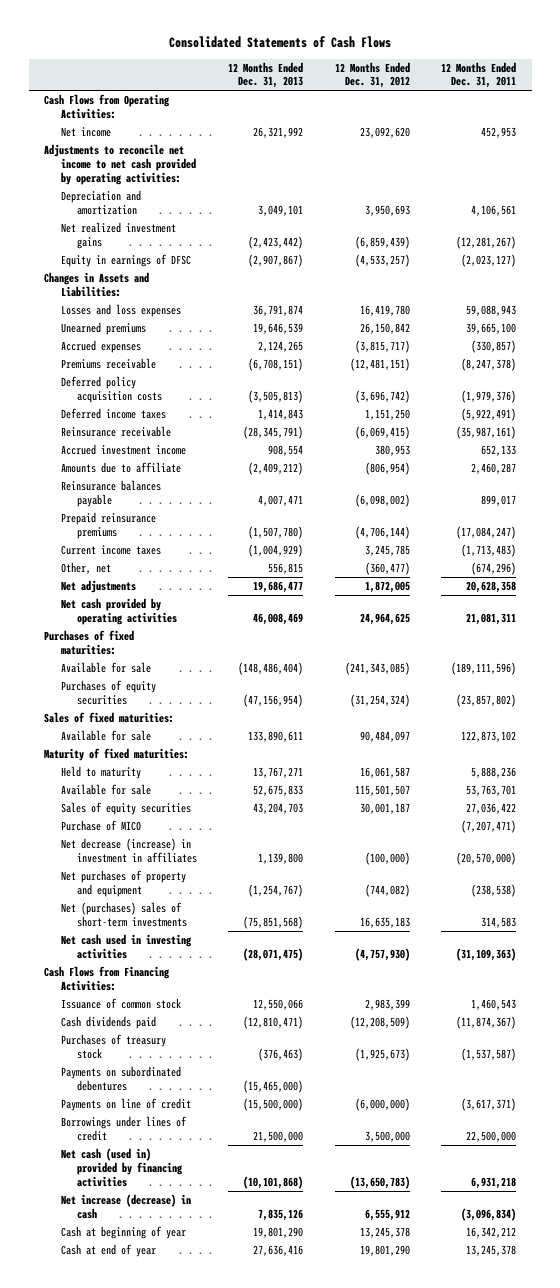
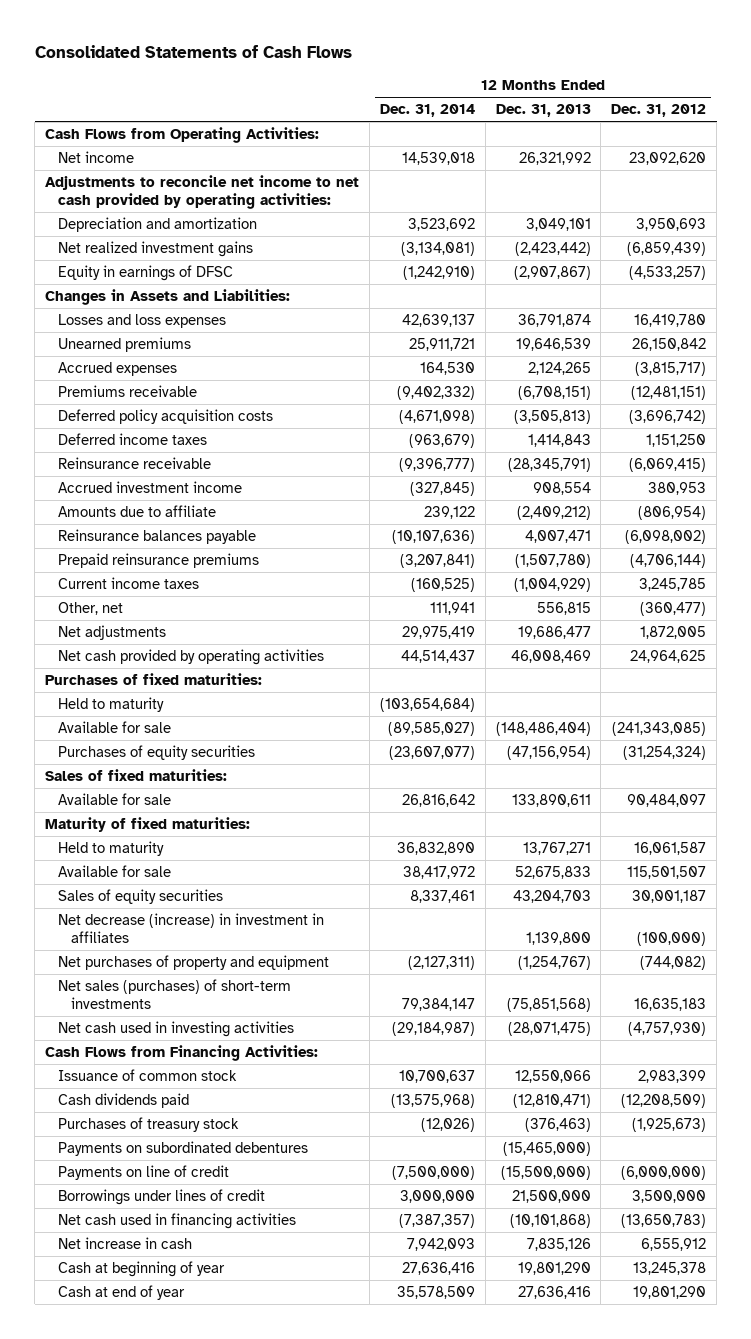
[441,61,517,89] 12 Months Ended Dec. 31, 2011 -> none
none -> [379,104,475,118] Dec. 31, 2014
none -> [58,697,165,713] Held to maturity
[60,820,141,832] Purchase of MICO -> none
[60,902,188,927] Net (purchases) sales of short-term investments -> [58,979,292,1010] Net sales (purchases) of short-term investments
[60,1148,184,1187] Net cash (used in) provided by financing activities -> [58,1213,297,1230] Net cash used in financing activities
[60,1194,191,1219] Net increase (decrease) in cash -> [58,1237,193,1250] Net increase in cash

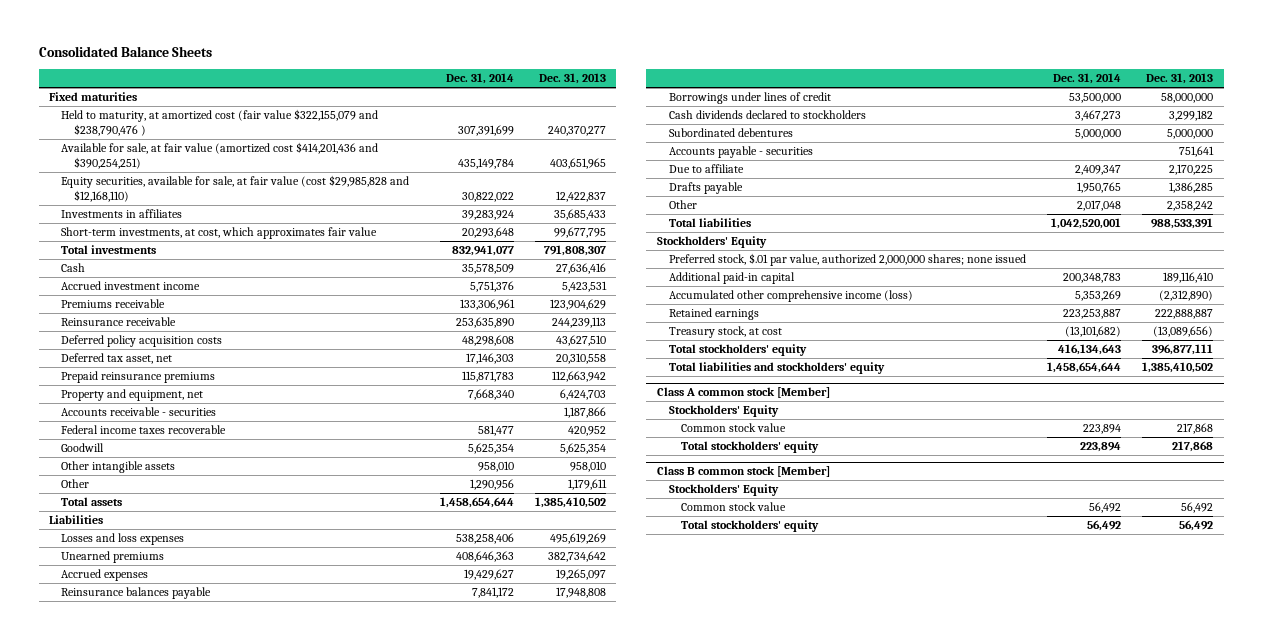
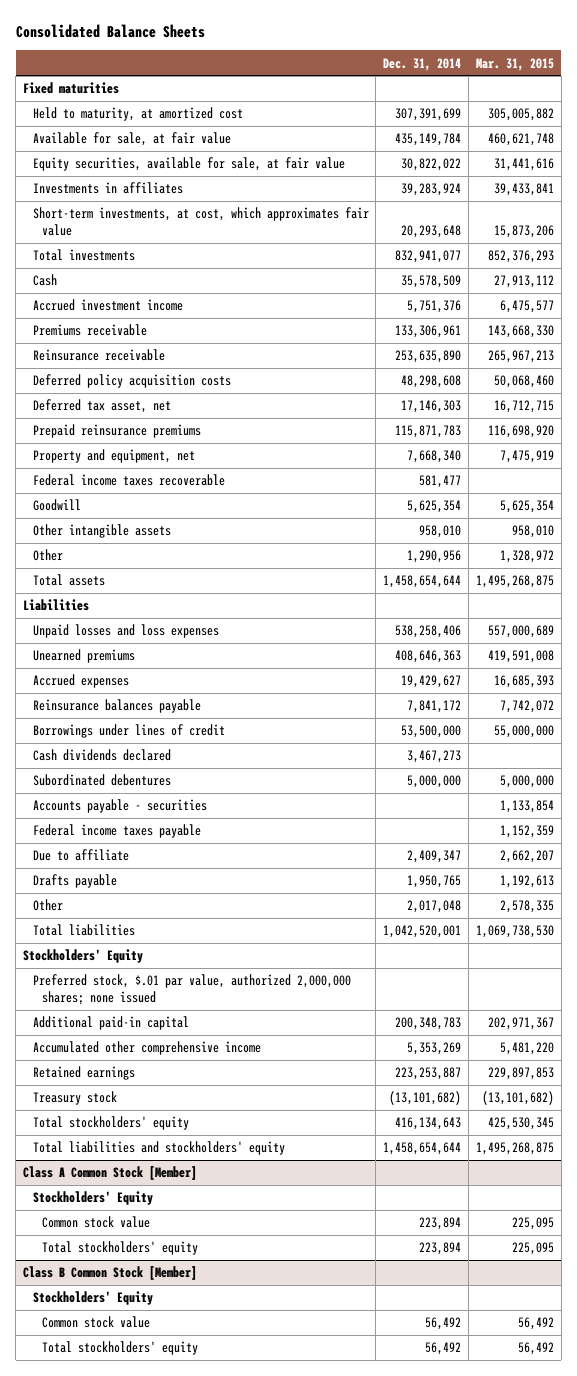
[538,73,606,85] Dec. 31, 2013 -> none
none -> [475,57,554,71] Mar. 31, 2015
[61,109,379,136] Held to maturity, at amortized cost (fair value $322,155,079 and $238,790,476 ) -> [32,107,243,122] Held to maturity, at amortized cost
[61,142,379,169] Available for sale, at fair value (amortized cost $414,201,436 and $390,254,251) -> [32,132,231,147] Available for sale, at fair value
[61,175,410,202] Equity securities, available for sale, at fair value (cost $29,985,828 and $12,168,110) -> [32,157,345,172] Equity securities, available for sale, at fair value
[61,407,217,417] Accounts receivable - securities -> none
[61,533,185,546] Losses and loss expenses -> [32,624,219,639] Unpaid losses and loss expenses
[669,110,867,120] Cash dividends declared to stockholders -> [32,749,171,762] Cash dividends declared
none -> [32,824,201,839] Federal income taxes payable
[669,290,914,303] Accumulated other comprehensive income (loss) -> [32,1041,261,1056] Accumulated other comprehensive income
[669,326,783,339] Treasury stock, at cost -> [32,1091,117,1106] Treasury stock
[656,387,830,399] Class A common stock [Member] -> [22,1166,197,1181] Class A Common Stock [Member]
[656,466,830,478] Class B common stock [Member] -> [22,1266,197,1281] Class B Common Stock [Member]

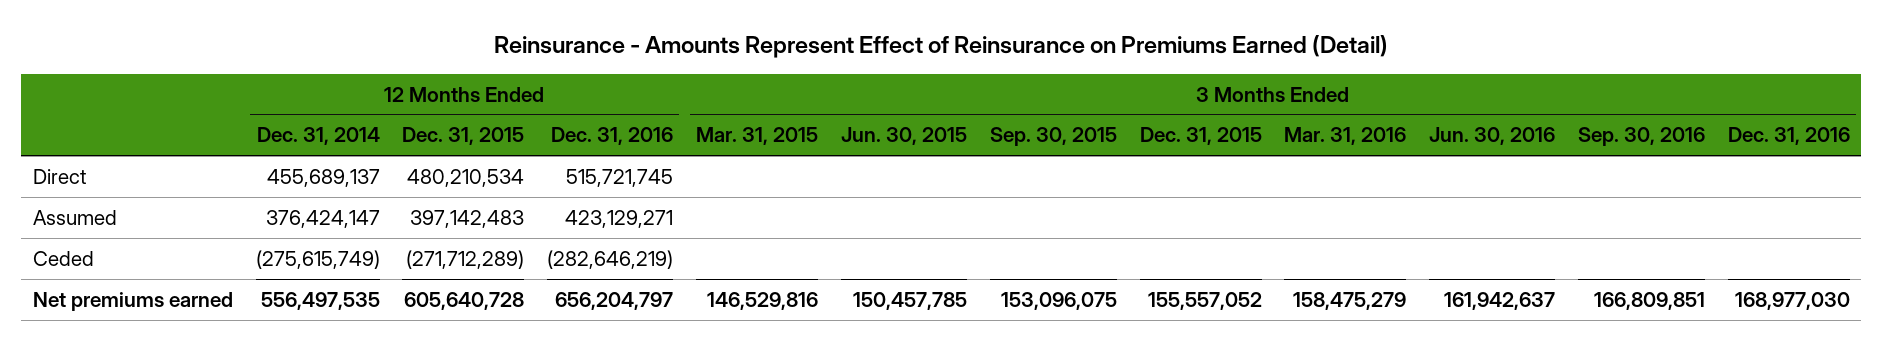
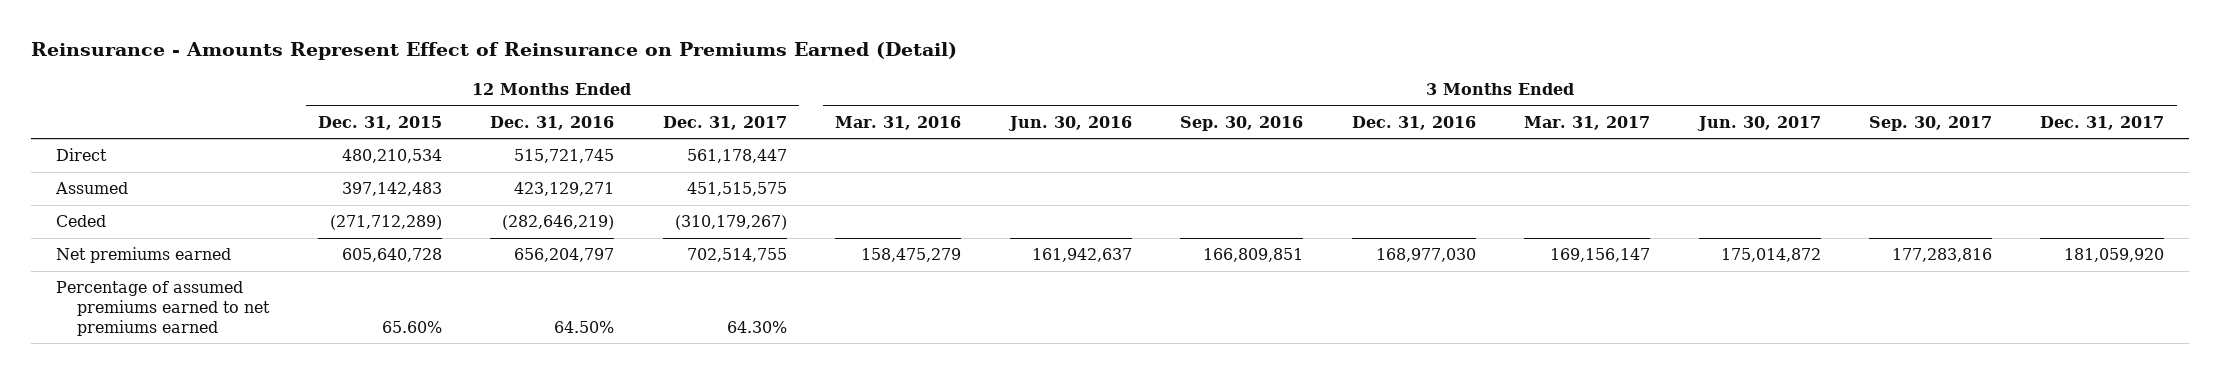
[256,127,380,146] Dec. 31, 2014 -> none
[696,127,819,146] Mar. 31, 2015 -> none
[840,127,967,146] Jun. 30, 2015 -> none
[989,127,1117,147] Sep. 30, 2015 -> none
[1139,127,1262,146] Dec. 31, 2015 -> none
none -> [662,115,787,130] Dec. 31, 2017
none -> [1524,115,1651,130] Mar. 31, 2017
none -> [1696,115,1821,131] Jun. 30, 2017
none -> [1868,115,1992,131] Sep. 30, 2017
none -> [2040,115,2165,130] Dec. 31, 2017
none -> [55,281,271,336] Percentage of assumed premiums earned to net premiums earned

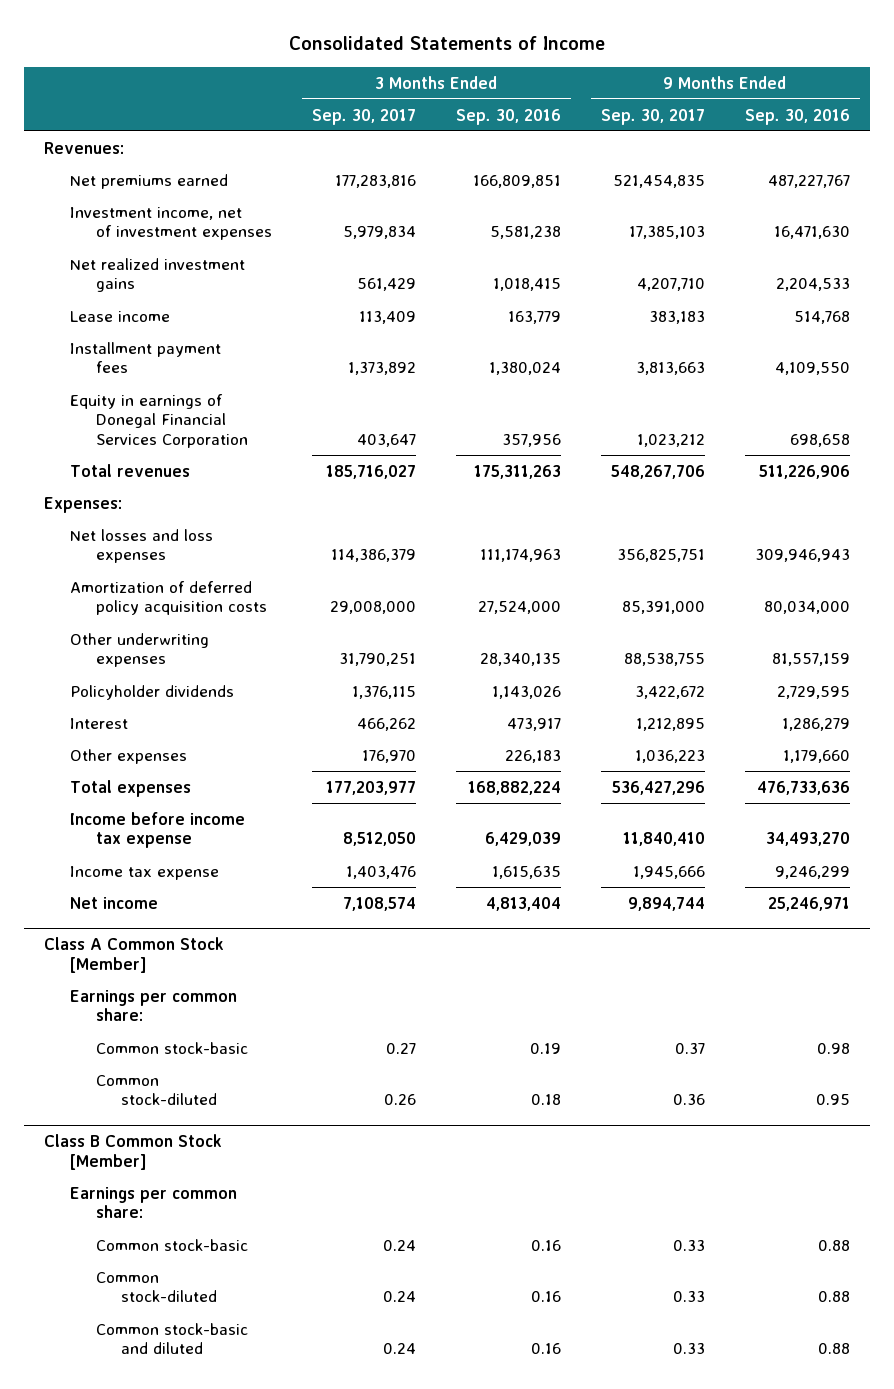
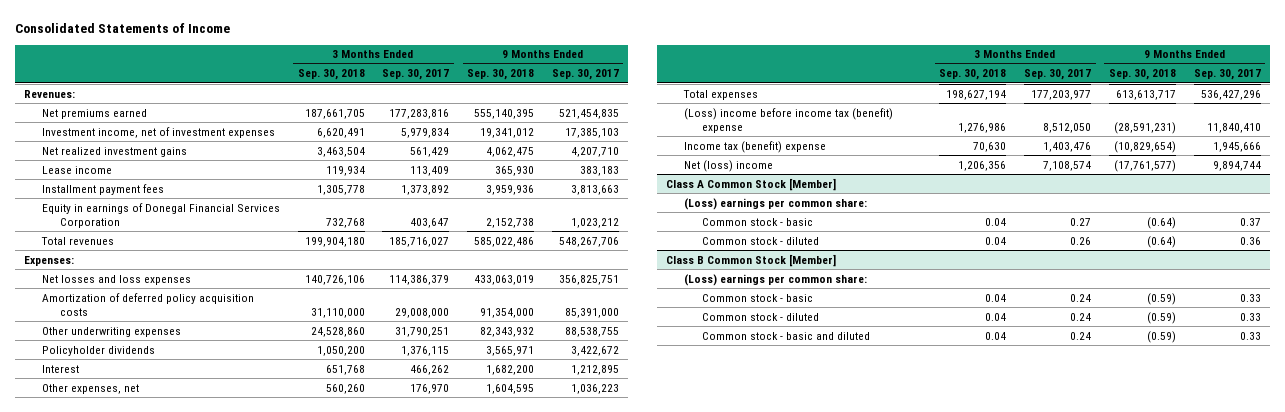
[455,108,561,125] Sep. 30, 2016 -> none
[744,108,850,125] Sep. 30, 2016 -> none
none -> [297,69,365,81] Sep. 30, 2018
none -> [467,69,535,81] Sep. 30, 2018
[70,748,188,764] Other expenses -> [41,383,139,394] Other expenses, net
[70,811,246,849] Income before income tax expense -> [683,107,893,133] (Loss) income before income tax (benefit) expense
[70,865,220,880] Income tax expense -> [683,140,826,153] Income tax (benefit) expense
[70,896,159,909] Net income -> [683,159,773,172] Net (loss) income
[70,989,238,1022] Earnings per common share: -> [683,197,867,210] (Loss) earnings per common share:
[95,1041,248,1054] Common stock-basic -> [701,217,813,226] Common stock - basic
[95,1074,218,1106] Common stock-diluted -> [701,236,819,245] Common stock - diluted
[70,1186,238,1219] Earnings per common share: -> [683,273,867,286] (Loss) earnings per common share:
[95,1238,248,1251] Common stock-basic -> [701,293,813,302] Common stock - basic
[95,1271,218,1303] Common stock-diluted -> [701,312,819,321] Common stock - diluted
[95,1322,248,1355] Common stock-basic and diluted -> [701,331,870,340] Common stock - basic and diluted

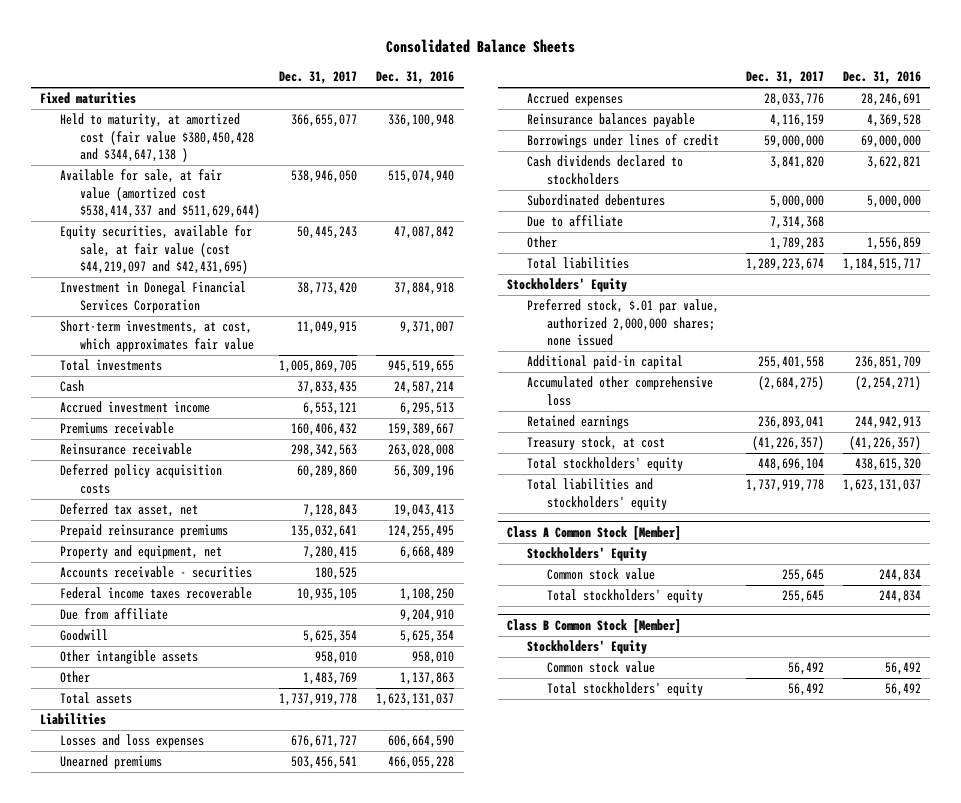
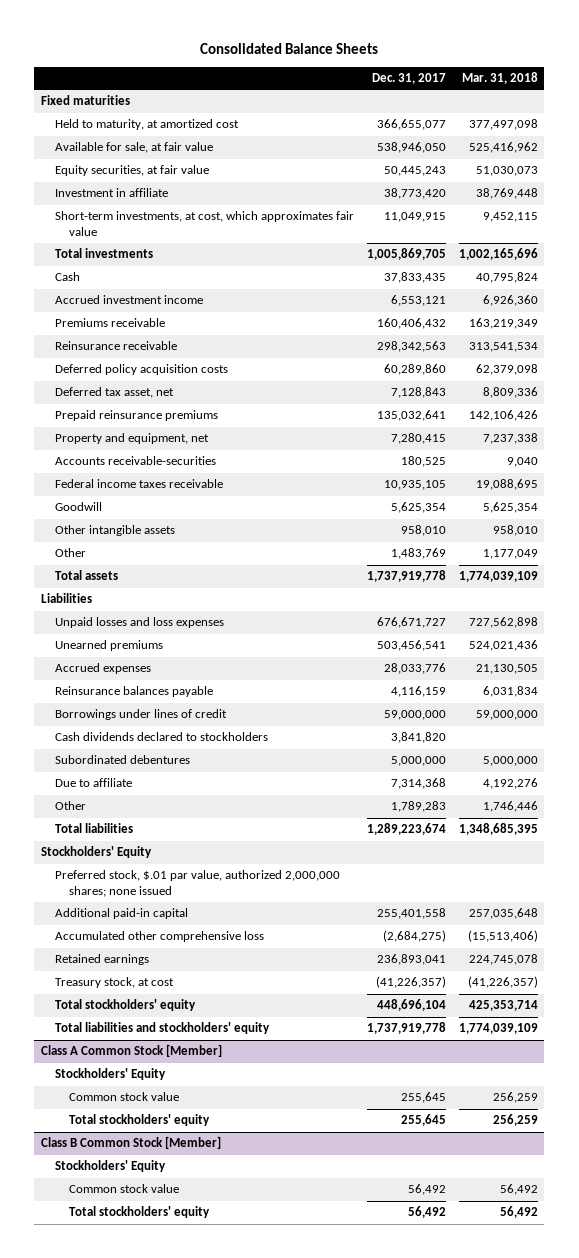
[376,71,455,85] Dec. 31, 2016 -> none
none -> [461,72,538,85] Mar. 31, 2018
[60,113,254,162] Held to maturity, at amortized cost (fair value $380,450,428 and $344,647,138 ) -> [55,119,240,131] Held to maturity, at amortized cost
[60,169,260,218] Available for sale, at fair value (amortized cost $538,414,337 and $511,629,644) -> [55,142,214,154] Available for sale, at fair value
[60,225,253,274] Equity securities, available for sale, at fair value (cost $44,219,097 and $42,431,695) -> [55,165,210,177] Equity securities, at fair value
[60,281,247,313] Investment in Donegal Financial Services Corporation -> [55,188,169,198] Investment in affiliate
[60,608,169,621] Due from affiliate -> none
[60,566,253,579] Accounts receivable - securities -> [55,456,217,466] Accounts receivable-securities
[60,587,253,600] Federal income taxes recoverable -> [55,479,224,489] Federal income taxes receivable
[60,734,205,749] Losses and loss expenses -> [55,617,225,629] Unpaid losses and loss expenses

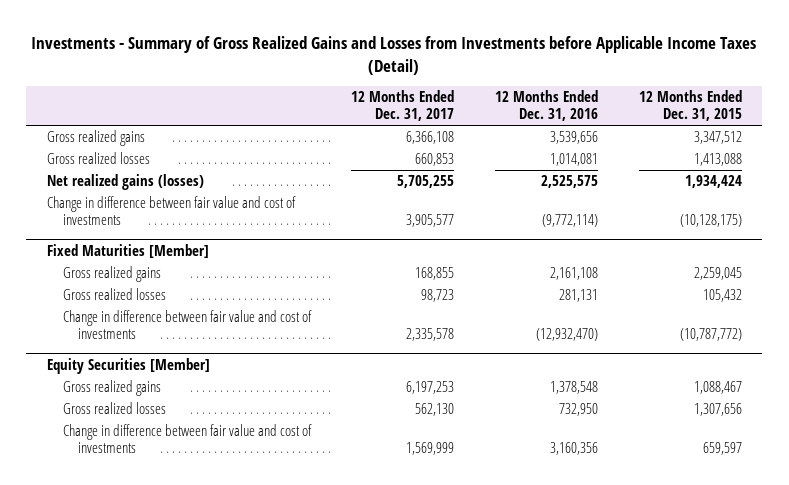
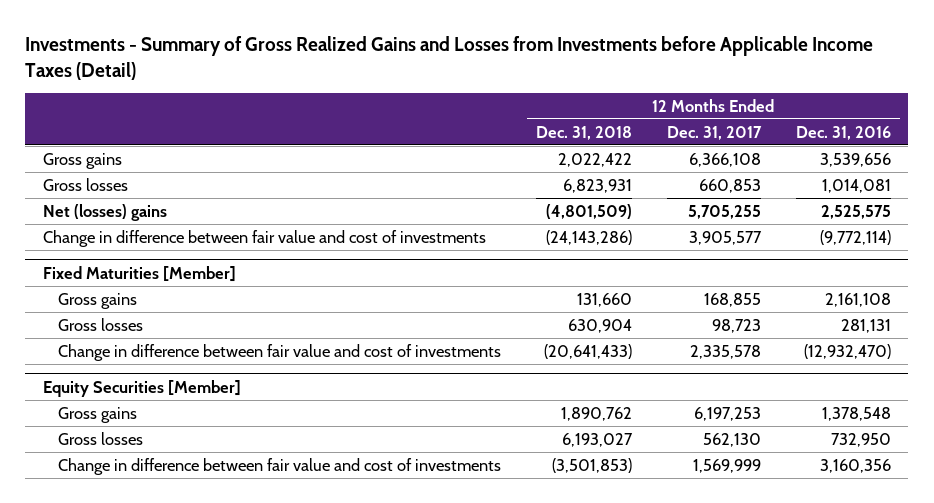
[638,90,742,122] 12 Months Ended Dec. 31, 2015 -> none
none -> [535,125,632,140] Dec. 31, 2018
[46,130,145,147] Gross realized gains -> [42,152,122,169] Gross gains
[46,152,150,165] Gross realized losses -> [42,177,128,191] Gross losses
[46,174,204,191] Net realized gains (losses) -> [42,203,167,221] Net (losses) gains
[62,266,161,283] Gross realized gains -> [57,292,137,309] Gross gains
[62,288,166,301] Gross realized losses -> [57,317,143,331] Gross losses
[62,380,161,397] Gross realized gains -> [57,406,137,423] Gross gains
[62,402,166,415] Gross realized losses -> [57,431,143,445] Gross losses

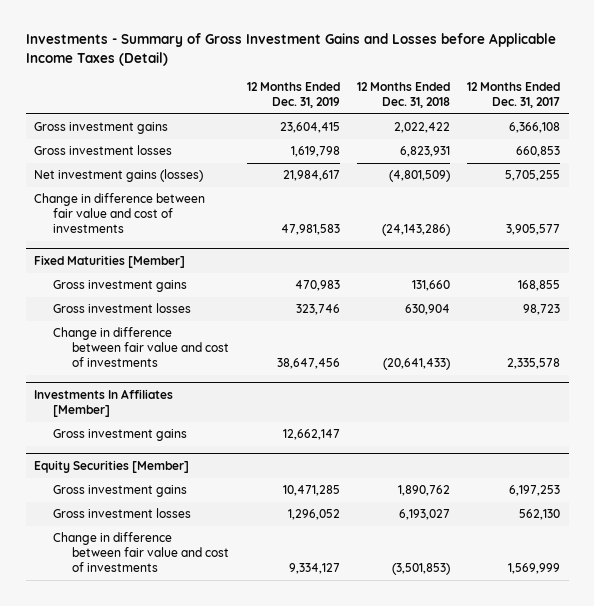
[25,36,874,80] Investments - Summary of Gross Realized Gains and Losses from Investments before Applicable Income Taxes (Detail) -> [25,33,556,66] Investments - Summary of Gross Investment Gains and Losses before Applicable Income Taxes (Detail)
[795,125,891,140] Dec. 31, 2016 -> none
none -> [246,81,340,108] 12 Months Ended Dec. 31, 2019
[42,152,122,169] Gross gains -> [34,122,169,135] Gross investment gains
[42,177,128,191] Gross losses -> [34,145,173,156] Gross investment losses
[42,203,167,221] Net (losses) gains -> [34,169,204,183] Net investment gains (losses)
[57,292,137,309] Gross gains -> [53,280,188,293] Gross investment gains
[57,317,143,331] Gross losses -> [53,303,192,314] Gross investment losses
none -> [34,388,174,417] Investments In Affiliates [Member]
none -> [53,429,188,442] Gross investment gains
[57,406,137,423] Gross gains -> [53,485,188,498] Gross investment gains
[57,431,143,445] Gross losses -> [53,508,192,519] Gross investment losses

